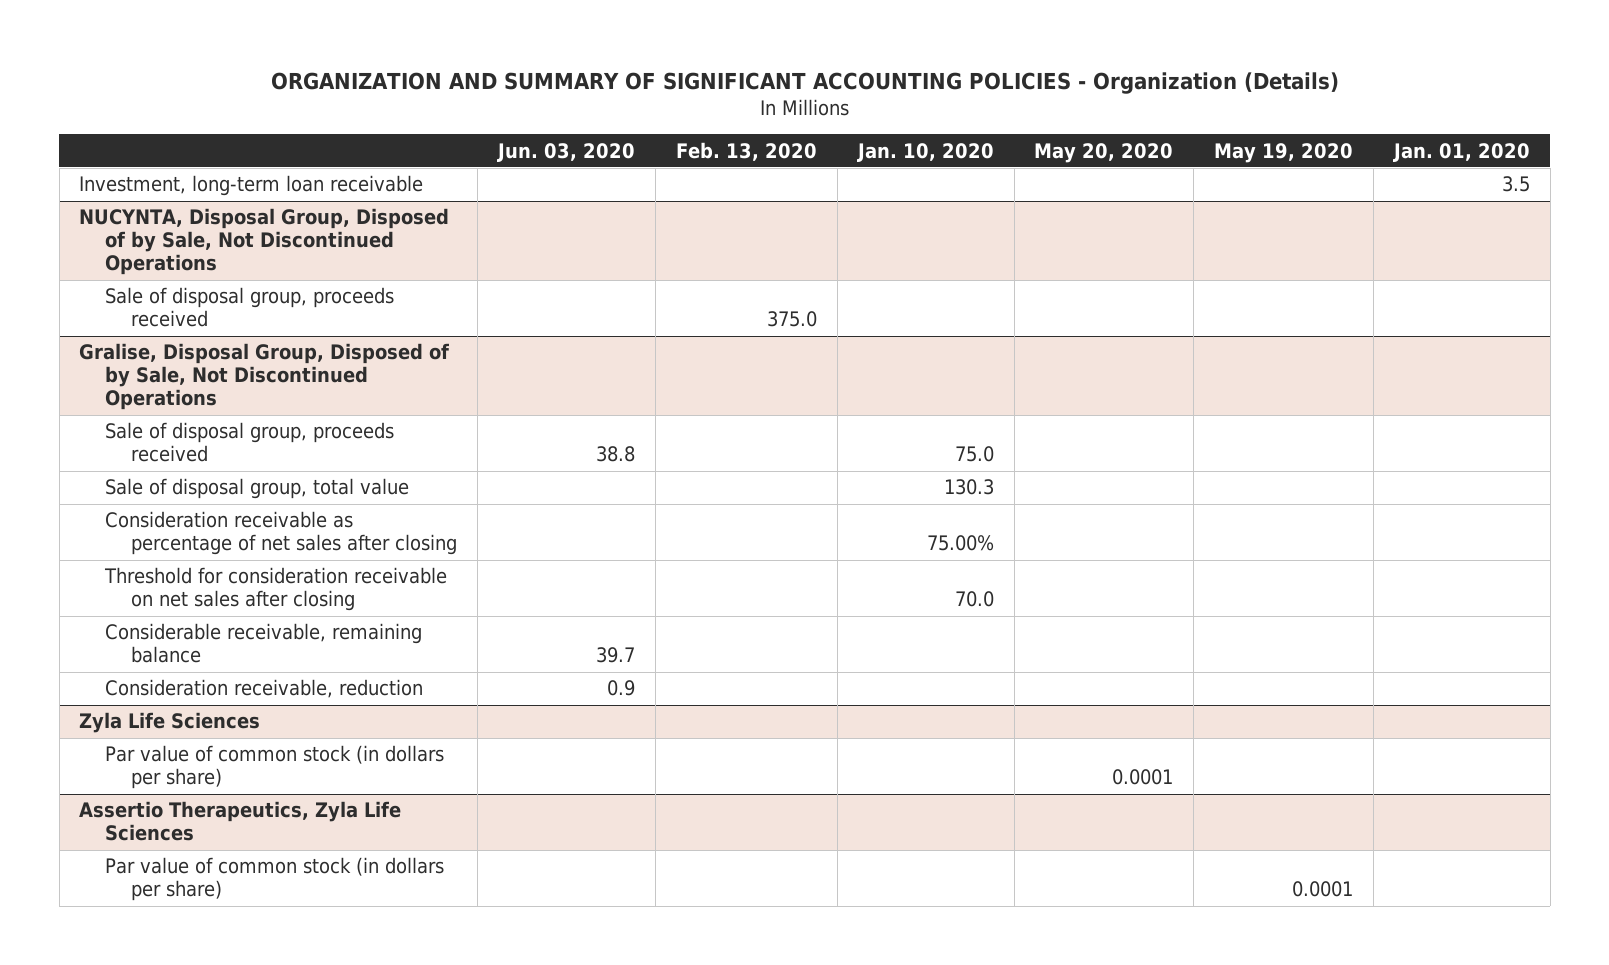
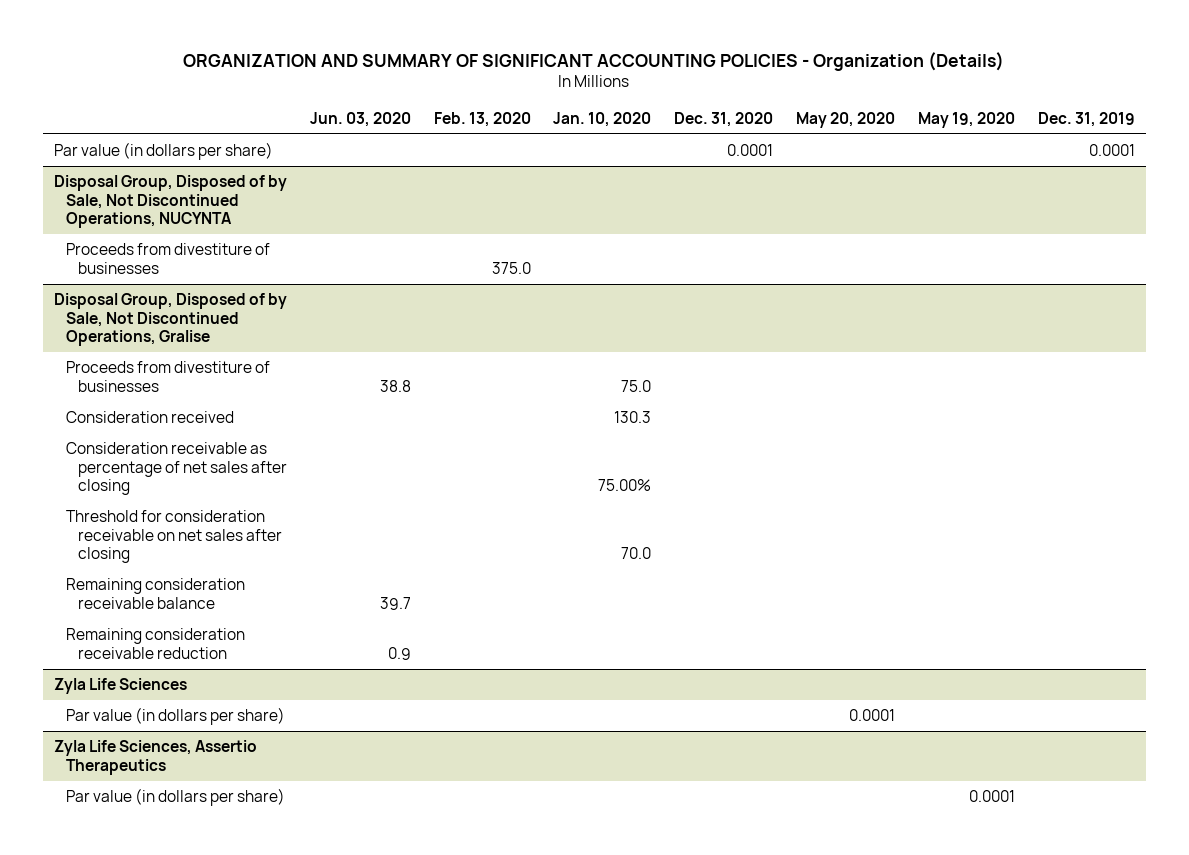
[1392,142,1530,162] Jan. 01, 2020 -> none
none -> [674,111,774,127] Dec. 31, 2020
none -> [1037,111,1135,127] Dec. 31, 2019
[79,175,424,197] Investment, long-term loan receivable -> none
none -> [54,142,274,161] Par value (in dollars per share)
[79,208,450,276] NUCYNTA, Disposal Group, Disposed of by Sale, Not Discontinued Operations -> [54,175,288,229] Disposal Group, Disposed of by Sale, Not Discontinued Operations, NUCYNTA
[105,287,395,328] Sale of disposal group, proceeds received -> [66,243,271,274] Proceeds from divestiture of businesses
[79,343,450,411] Gralise, Disposal Group, Disposed of by Sale, Not Discontinued Operations -> [54,293,288,347] Disposal Group, Disposed of by Sale, Not Discontinued Operations, Gralise
[105,422,395,463] Sale of disposal group, proceeds received -> [66,361,271,392] Proceeds from divestiture of businesses
[105,478,410,500] Sale of disposal group, total value -> [66,411,235,424] Consideration received
[105,623,423,664] Considerable receivable, remaining balance -> [66,578,246,609] Remaining consideration receivable balance
[105,679,424,699] Consideration receivable, reduction -> [66,628,246,659] Remaining consideration receivable reduction
[105,745,445,790] Par value of common stock (in dollars per share) -> [66,707,286,726] Par value (in dollars per share)
[79,801,402,842] Assertio Therapeutics, Zyla Life Sciences -> [54,740,258,775] Zyla Life Sciences, Assertio Therapeutics
[105,857,445,902] Par value of common stock (in dollars per share) -> [66,788,286,807] Par value (in dollars per share)

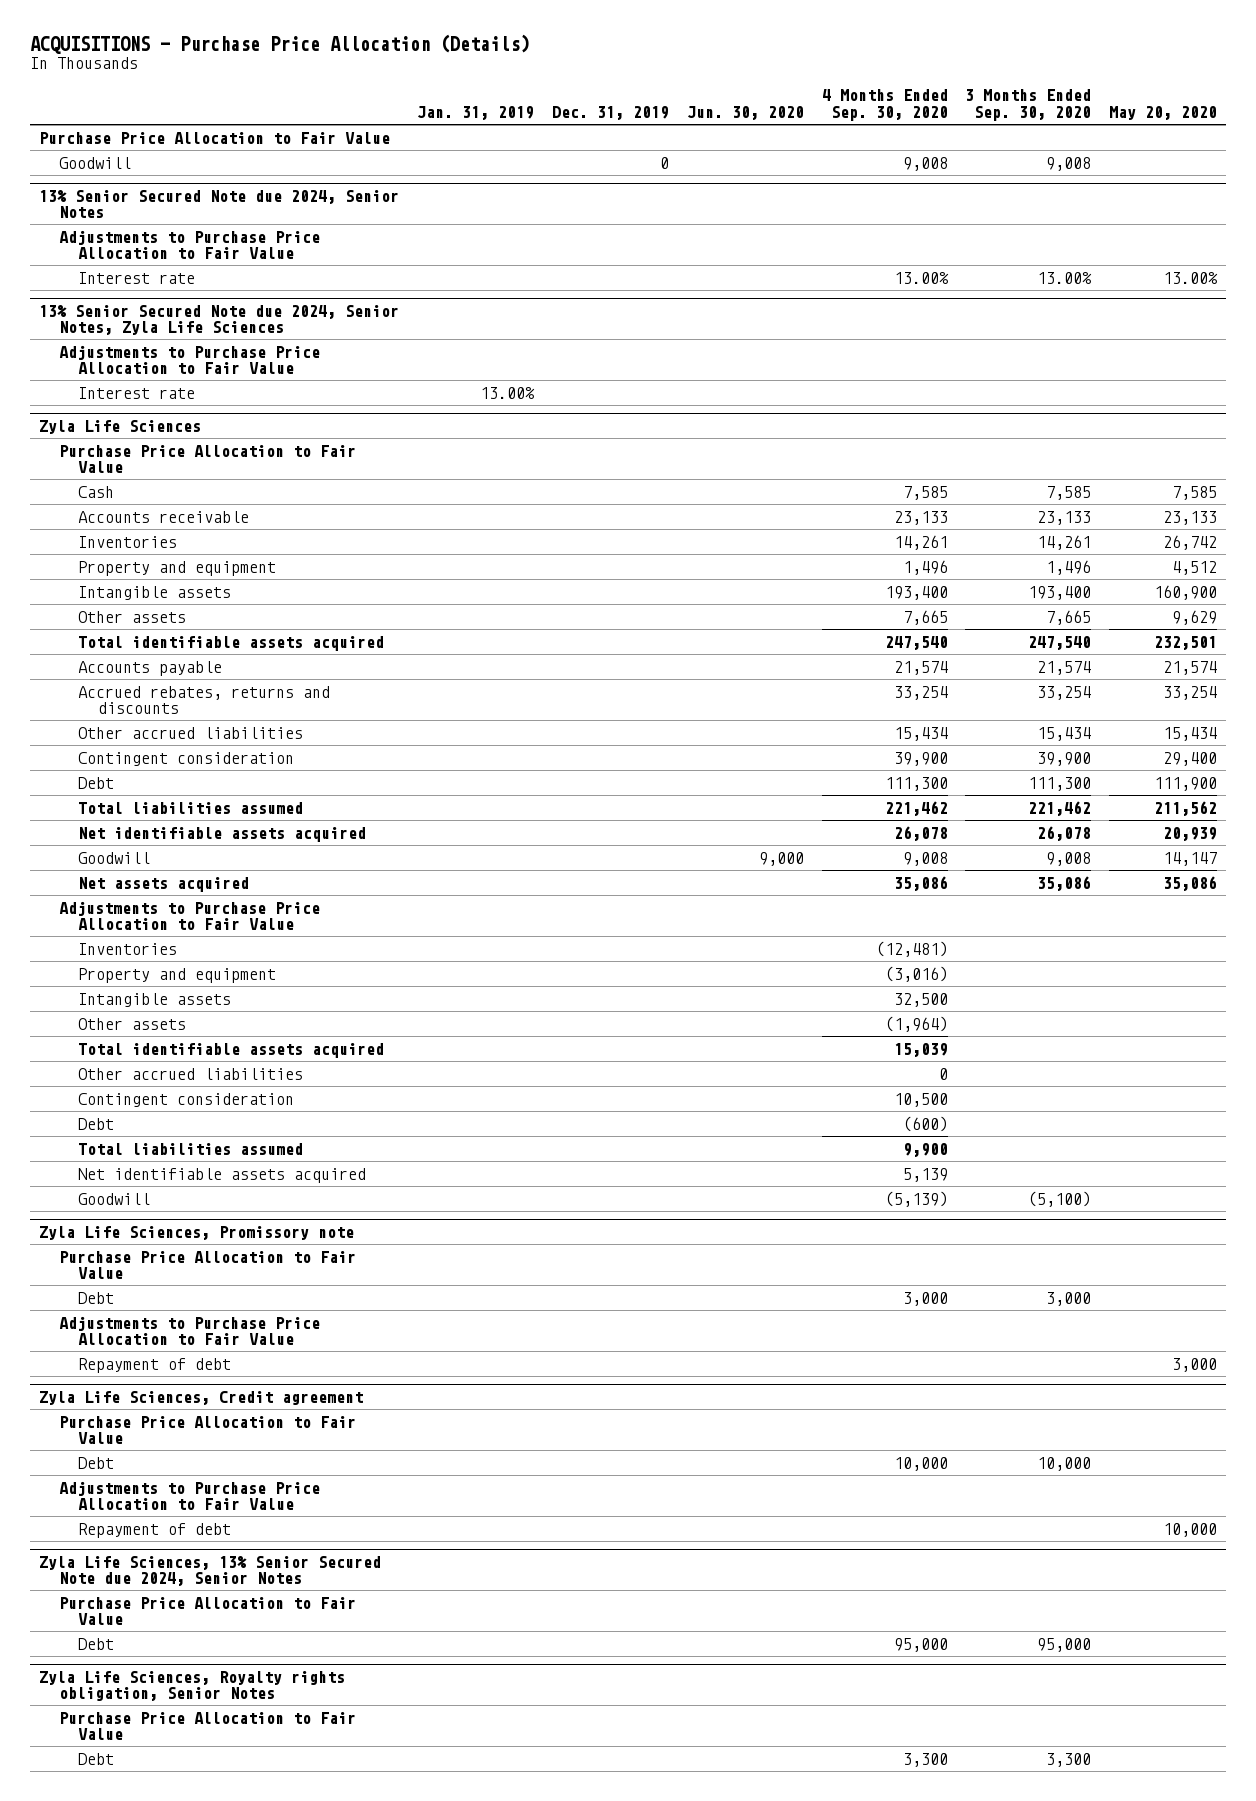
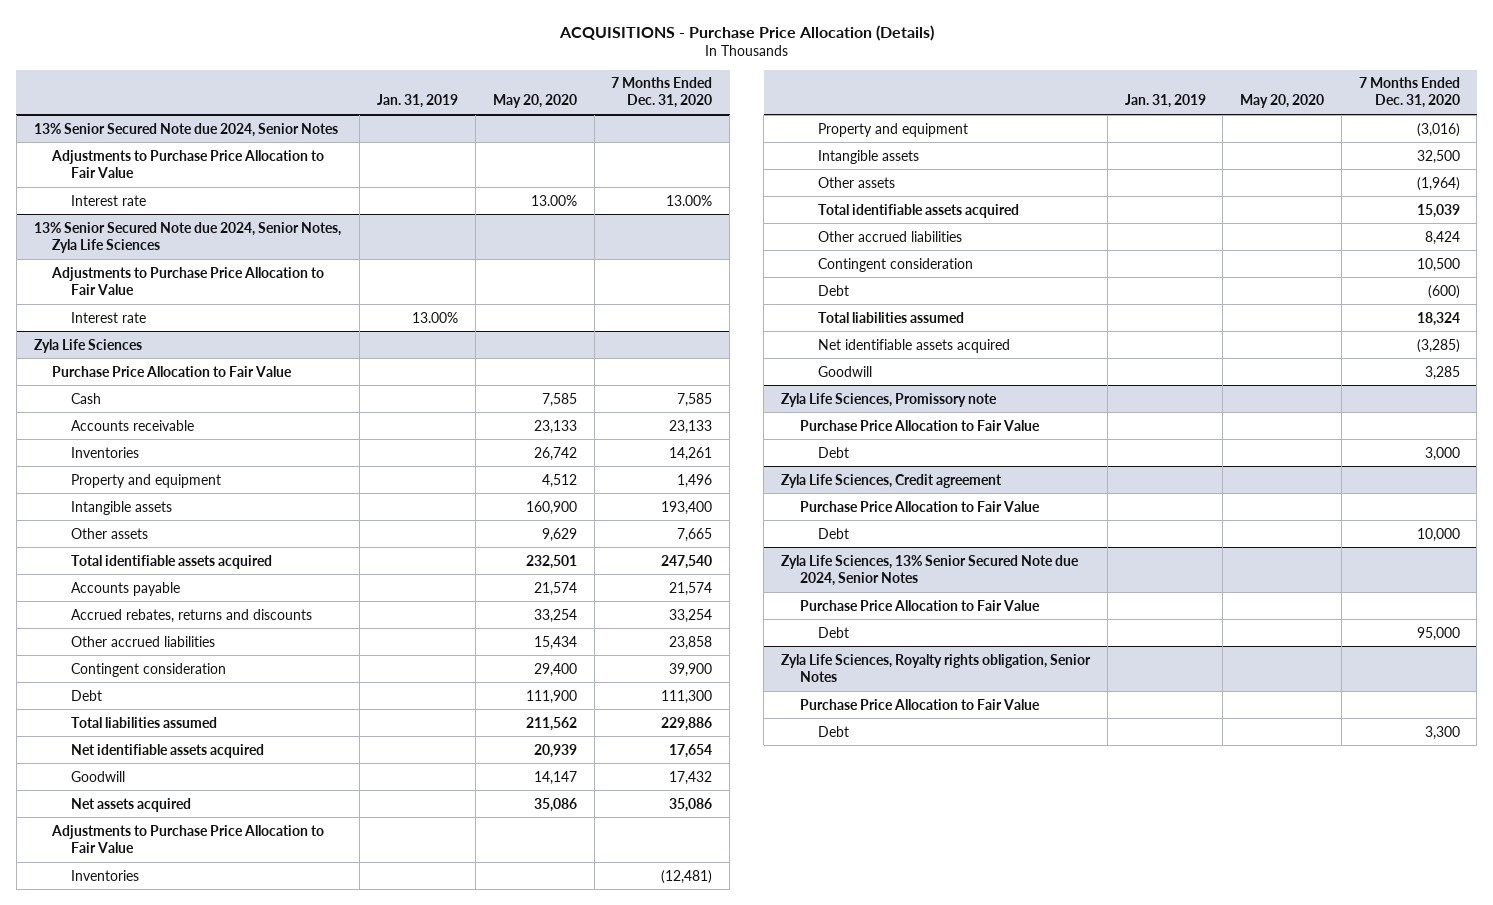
[551,105,669,120] Dec. 31, 2019 -> none
[686,105,804,120] Jun. 30, 2020 -> none
[821,89,948,121] 4 Months Ended Sep. 30, 2020 -> none
[965,89,1092,121] 3 Months Ended Sep. 30, 2020 -> none
none -> [611,77,713,109] 7 Months Ended Dec. 31, 2020
[39,131,391,144] Purchase Price Allocation to Fair Value -> none
[58,156,131,169] Goodwill -> none
[58,1315,320,1346] Adjustments to Purchase Price Allocation to Fair Value -> none
[78,1357,232,1373] Repayment of debt -> none
[58,1480,320,1511] Adjustments to Purchase Price Allocation to Fair Value -> none
[78,1522,232,1538] Repayment of debt -> none

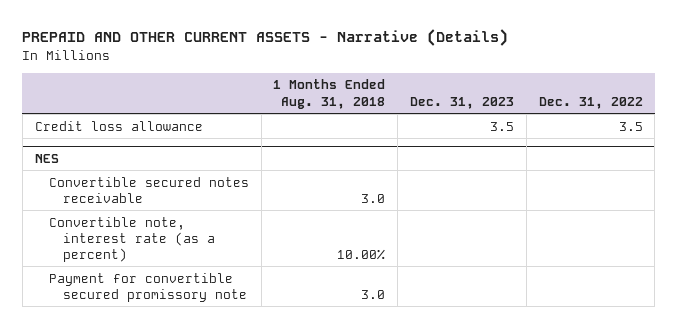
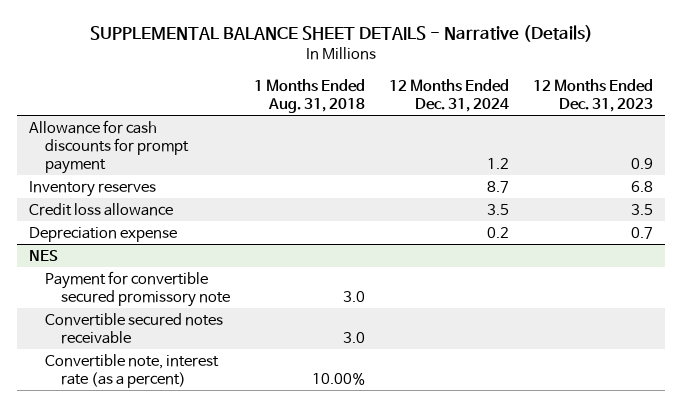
[22,29,509,47] PREPAID AND OTHER CURRENT ASSETS - Narrative (Details) -> [90,25,594,43] SUPPLEMENTAL BALANCE SHEET DETAILS - Narrative (Details)
[409,96,514,109] Dec. 31, 2023 -> none
[538,96,643,109] Dec. 31, 2022 -> none
none -> [389,78,510,112] 12 Months Ended Dec. 31, 2024
none -> [533,78,654,112] 12 Months Ended Dec. 31, 2023
none -> [28,119,189,174] Allowance for cash discounts for prompt payment
none -> [28,180,156,197] Inventory reserves
none -> [28,226,177,242] Depreciation expense
[48,272,247,302] Payment for convertible secured promissory note -> [44,270,231,307] Payment for convertible secured promissory note

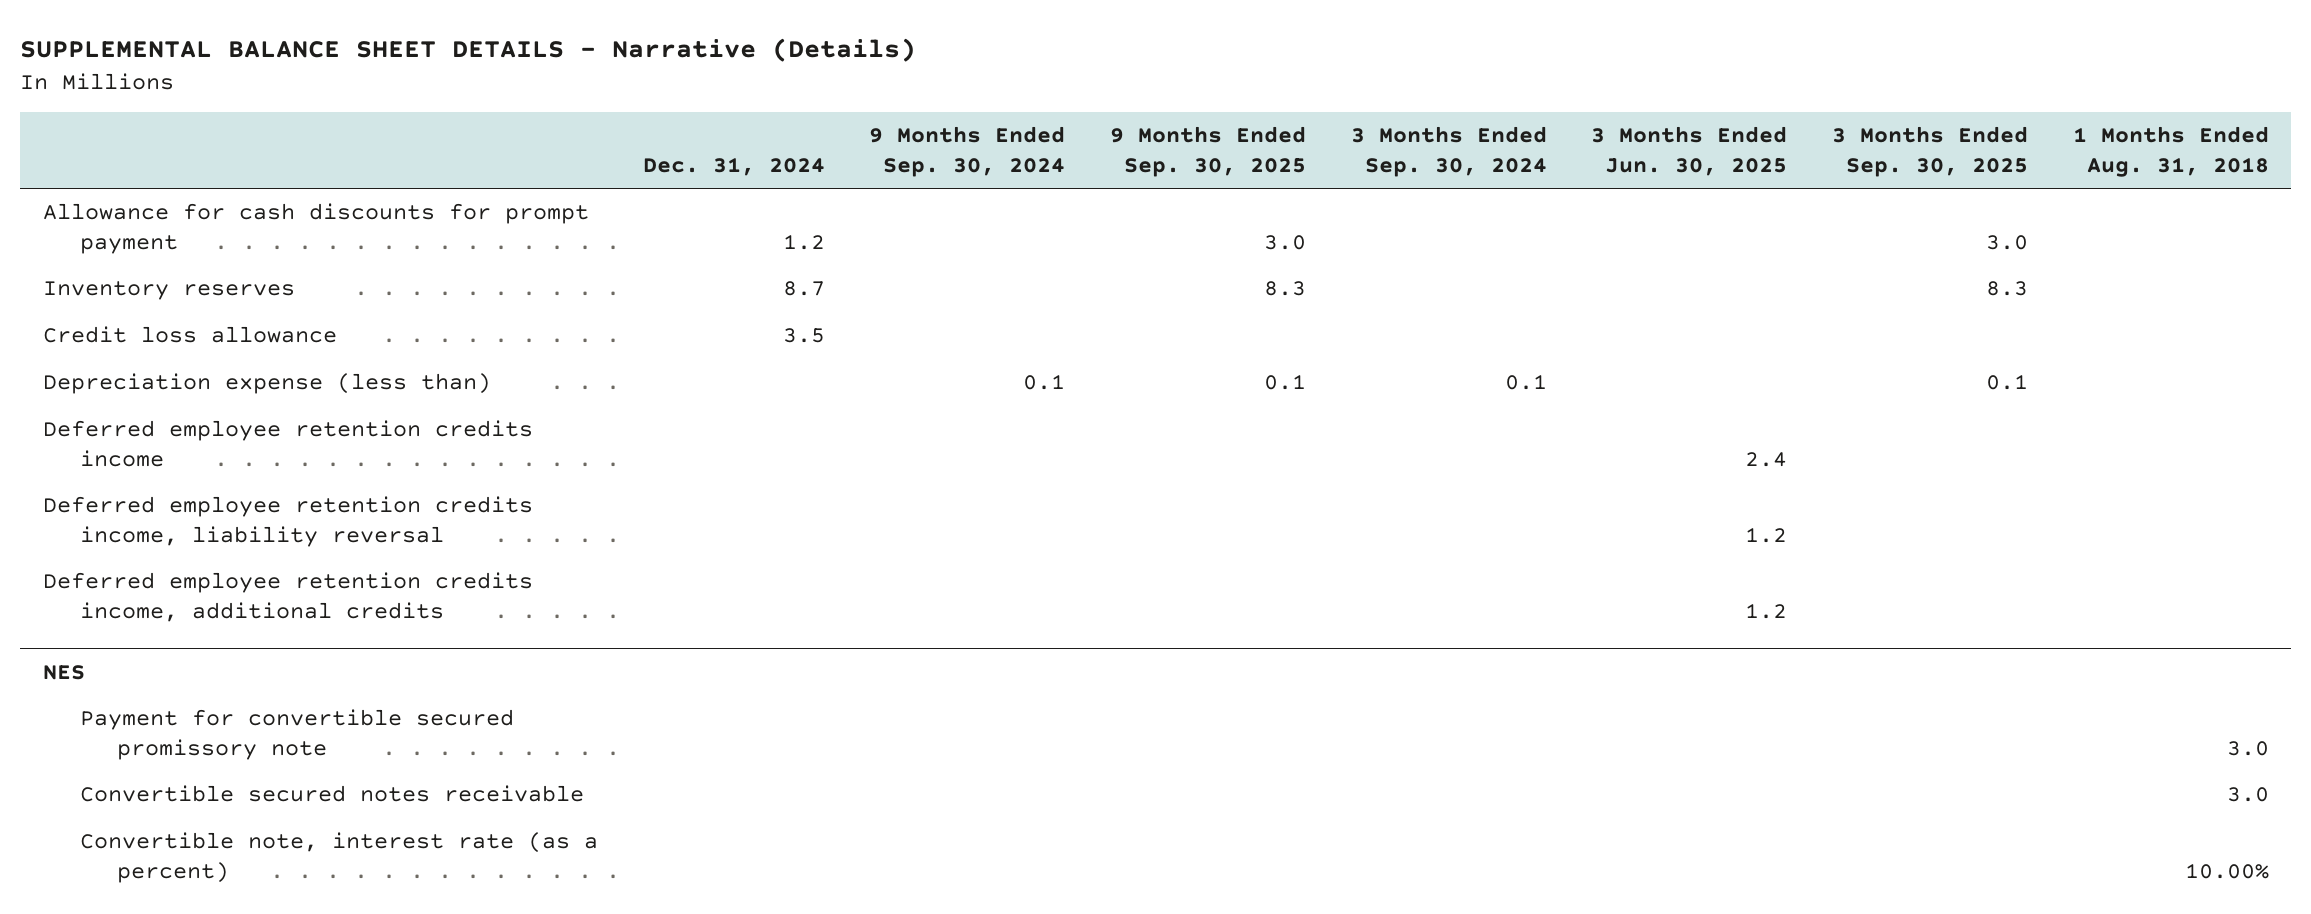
[389,78,510,112] 12 Months Ended Dec. 31, 2024 -> none
[533,78,654,112] 12 Months Ended Dec. 31, 2023 -> none
none -> [642,157,825,177] Dec. 31, 2024
none -> [869,126,1066,178] 9 Months Ended Sep. 30, 2024
none -> [1109,126,1306,178] 9 Months Ended Sep. 30, 2025
none -> [1350,126,1547,178] 3 Months Ended Sep. 30, 2024
none -> [1591,126,1788,177] 3 Months Ended Jun. 30, 2025
none -> [1832,126,2029,178] 3 Months Ended Sep. 30, 2025
[28,226,177,242] Depreciation expense -> [42,373,491,395] Depreciation expense (less than)
none -> [42,420,533,468] Deferred employee retention credits income
none -> [42,496,533,548] Deferred employee retention credits income, liability reversal
none -> [42,572,533,623] Deferred employee retention credits income, additional credits

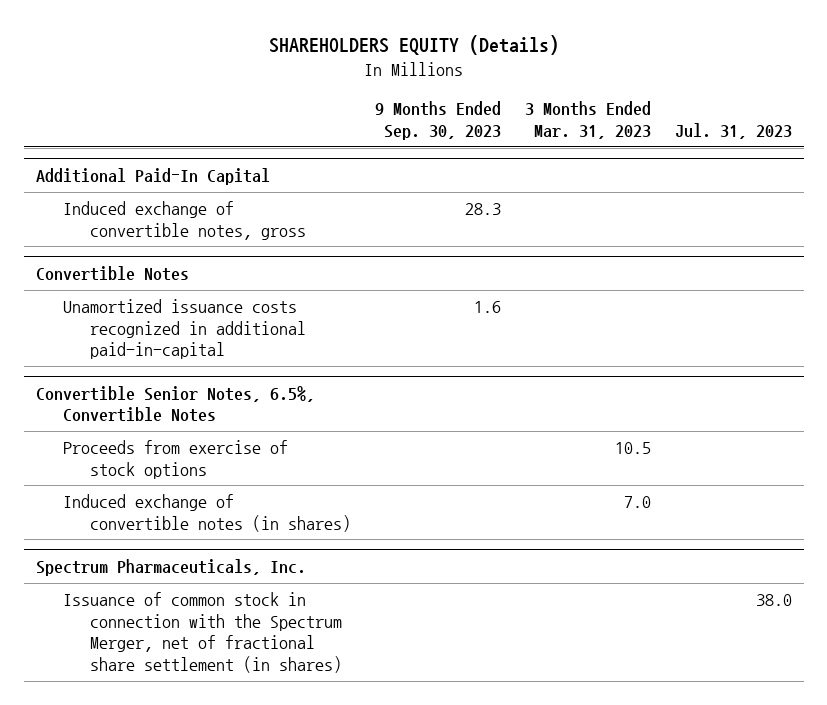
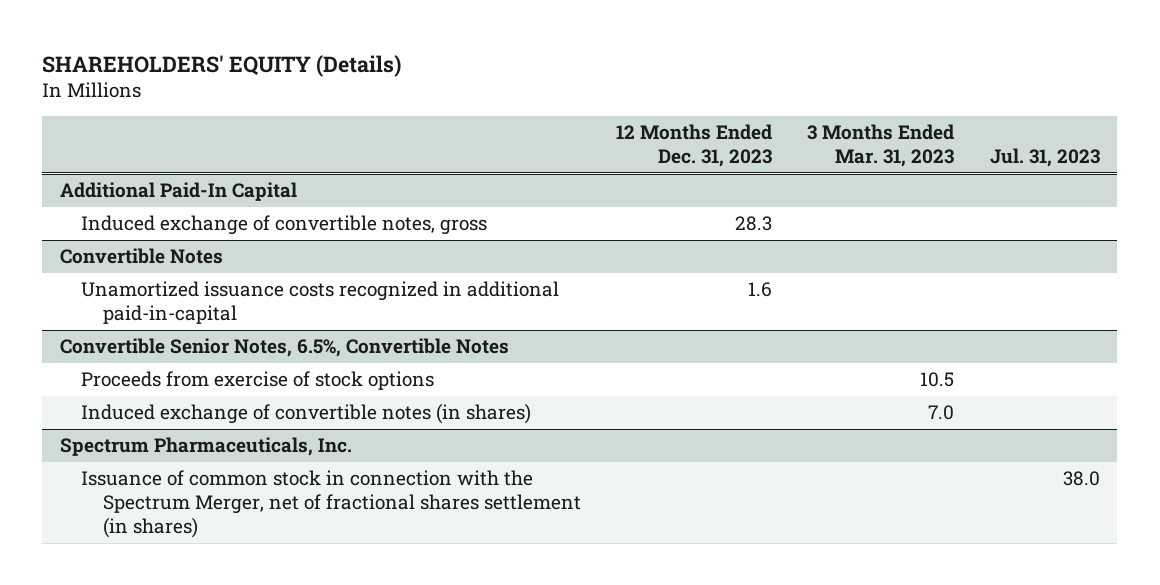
[268,34,559,55] SHAREHOLDERS EQUITY (Details) -> [42,54,402,77] SHAREHOLDERS' EQUITY (Details)
[375,101,502,140] 9 Months Ended Sep. 30, 2023 -> none
none -> [616,124,773,167] 12 Months Ended Dec. 31, 2023
[62,592,343,673] Issuance of common stock in connection with the Spectrum Merger, net of fractional share settlement (in shares) -> [81,470,581,538] Issuance of common stock in connection with the Spectrum Merger, net of fractional shares settlement (in shares)

